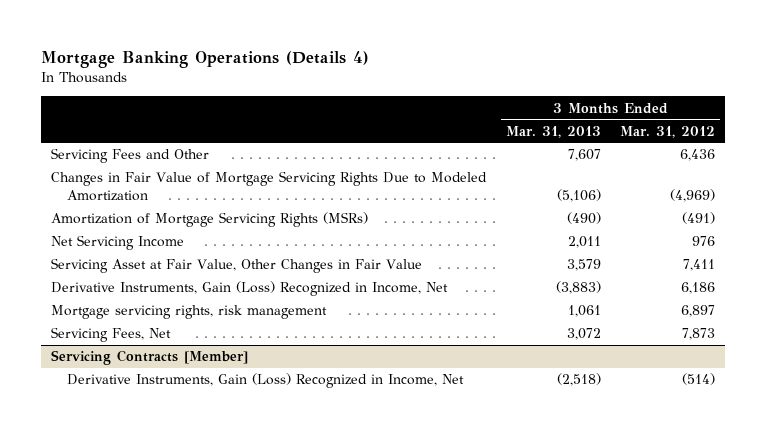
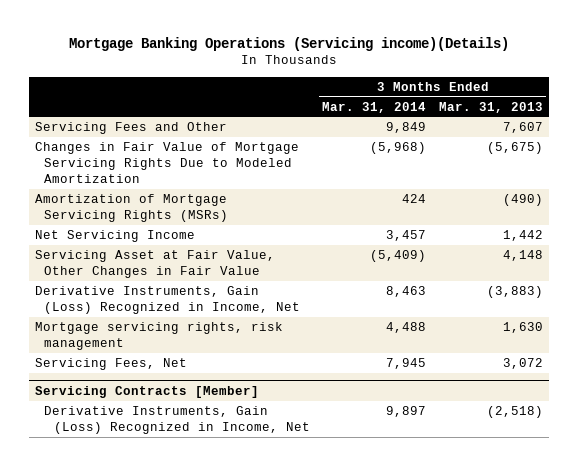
[41,51,370,69] Mortgage Banking Operations (Details 4) -> [68,36,509,51] Mortgage Banking Operations (Servicing income)(Details)
[620,125,716,138] Mar. 31, 2012 -> none
none -> [322,101,427,113] Mar. 31, 2014
[556,189,601,203] (5,106) -> [486,142,543,155] (5,675)
[567,236,601,249] 2,011 -> [502,230,543,242] 1,442
[566,259,601,272] 3,579 -> [502,250,543,262] 4,148
[567,305,601,318] 1,061 -> [502,322,543,334] 1,630

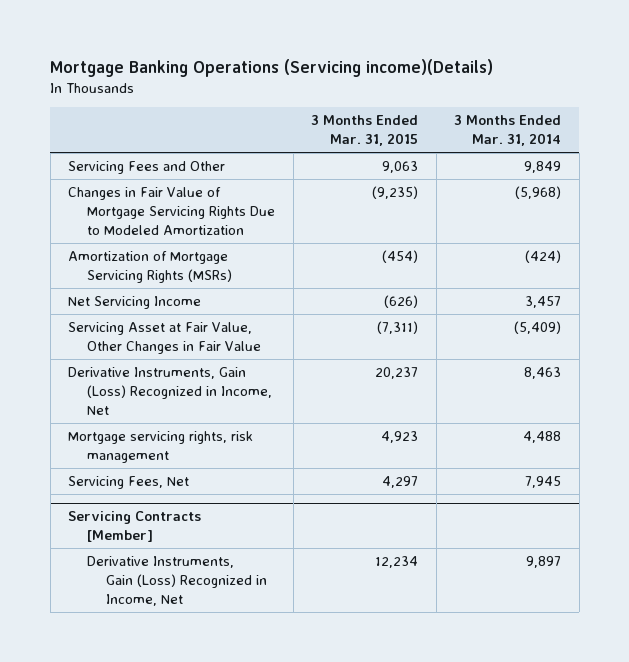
[438,101,543,113] Mar. 31, 2013 -> none
none -> [311,115,419,147] 3 Months Ended Mar. 31, 2015
[402,194,427,204] 424 -> [525,249,562,263] (424)

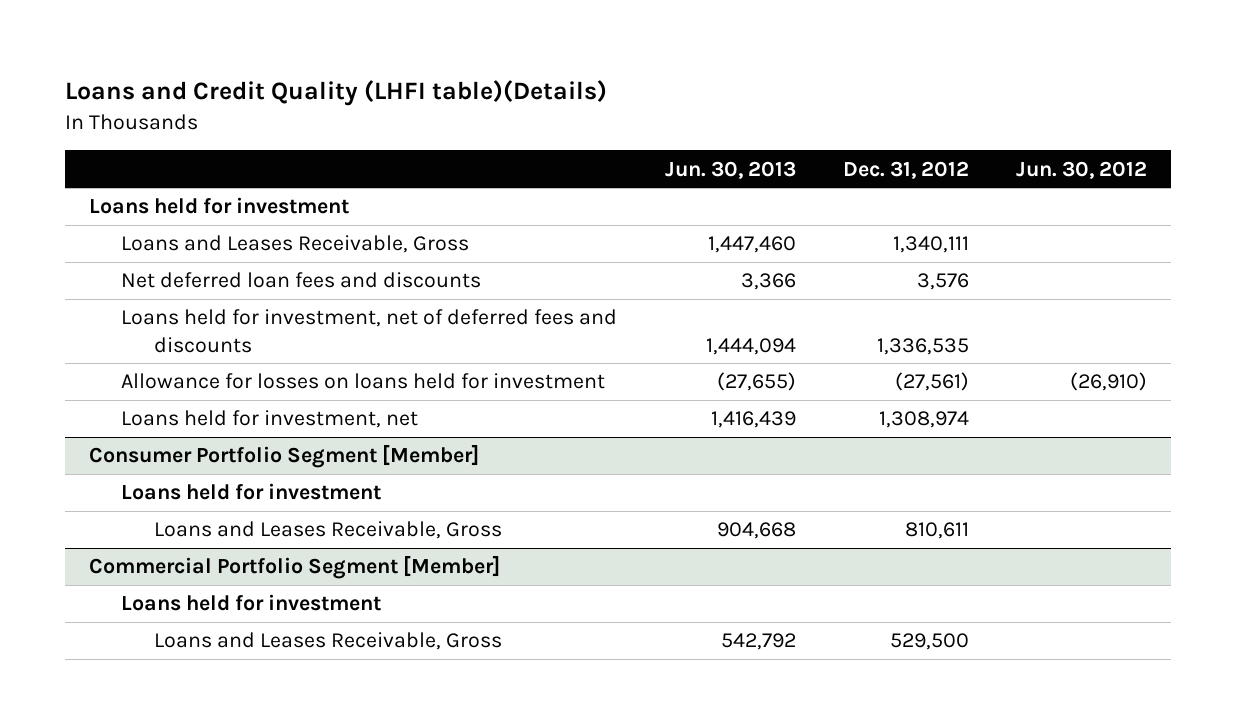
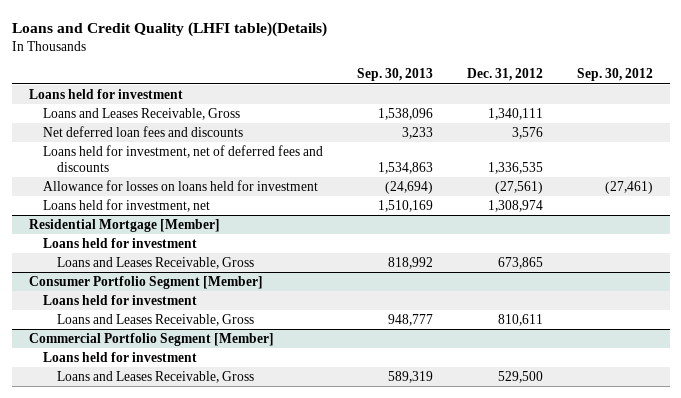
[664,160,796,179] Jun. 30, 2013 -> none
[1016,160,1148,179] Jun. 30, 2012 -> none
none -> [356,68,433,82] Sep. 30, 2013
none -> [576,68,653,82] Sep. 30, 2012
none -> [28,219,220,233] Residential Mortgage [Member]
none -> [42,238,197,249] Loans held for investment
none -> [56,257,254,270] Loans and Leases Receivable, Gross

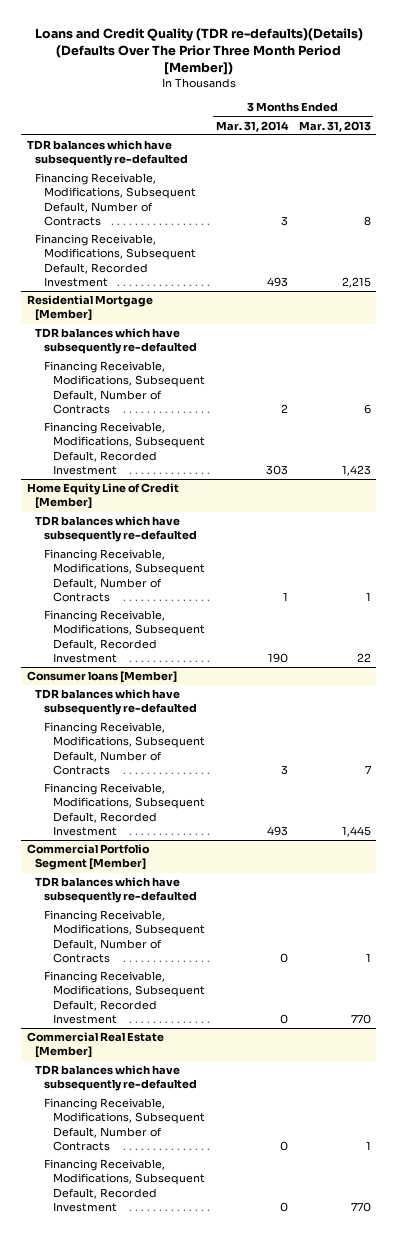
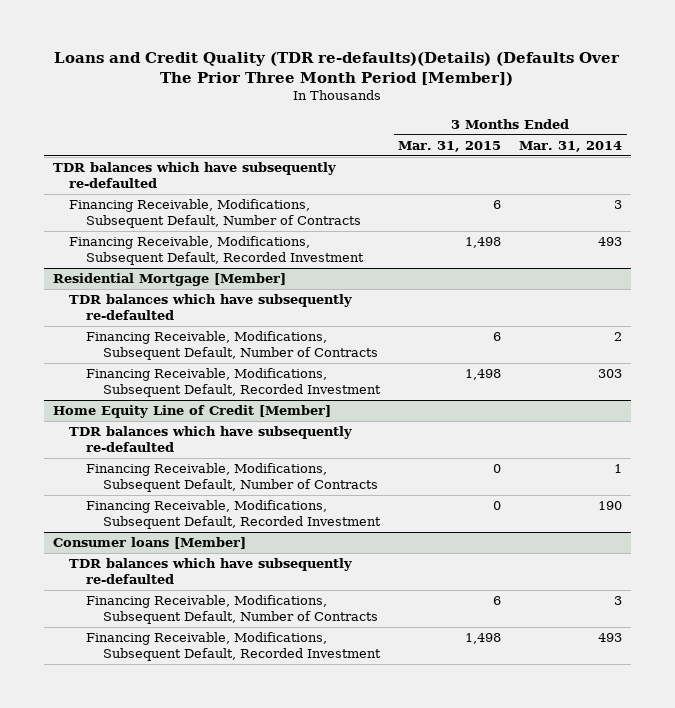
[298,120,371,132] Mar. 31, 2013 -> none
none -> [398,140,502,152] Mar. 31, 2015
[26,844,150,871] Commercial Portfolio Segment [Member] -> none
[35,877,197,904] TDR balances which have subsequently re-defaulted -> none
[43,910,205,963] Financing Receivable, Modifications, Subsequent Default, Number of Contracts -> none
[43,971,205,1024] Financing Receivable, Modifications, Subsequent Default, Recorded Investment -> none
[26,1032,164,1059] Commercial Real Estate [Member] -> none
[35,1065,197,1092] TDR balances which have subsequently re-defaulted -> none
[43,1098,205,1151] Financing Receivable, Modifications, Subsequent Default, Number of Contracts -> none
[43,1159,205,1212] Financing Receivable, Modifications, Subsequent Default, Recorded Investment -> none

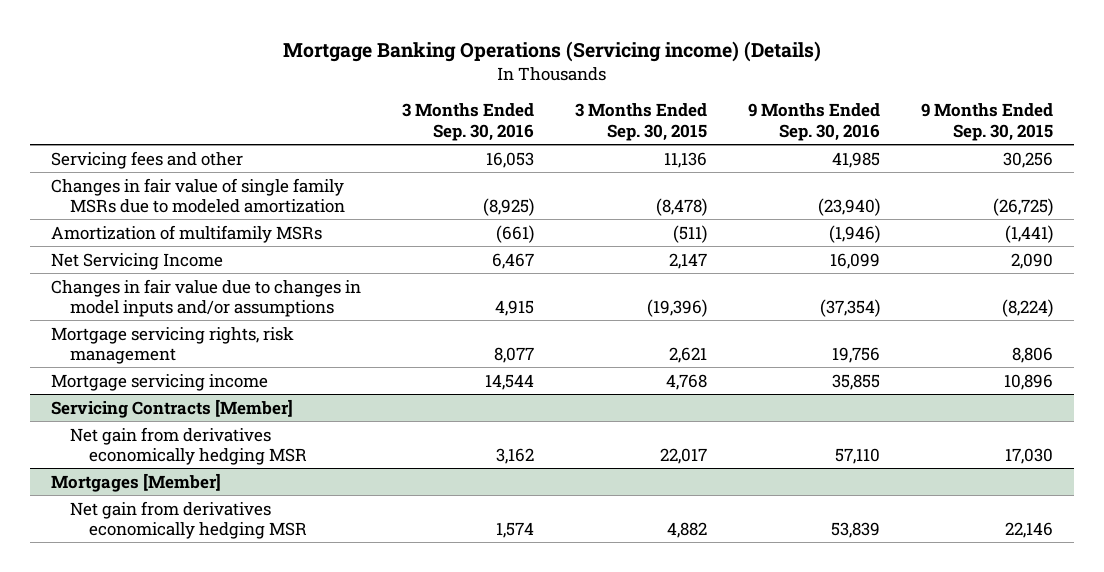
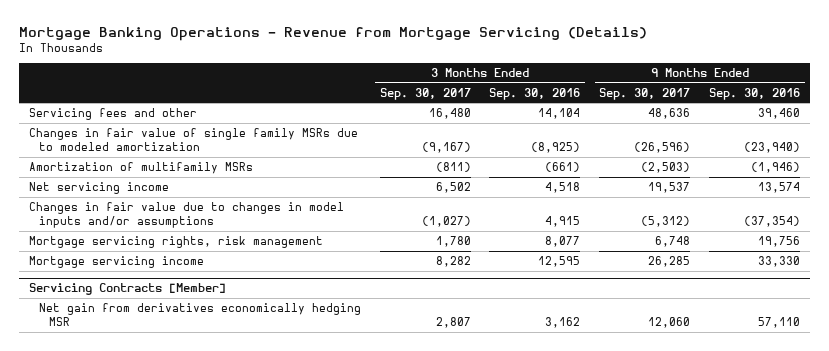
[283,40,822,62] Mortgage Banking Operations (Servicing income) (Details) -> [19,26,648,41] Mortgage Banking Operations - Revenue from Mortgage Servicing (Details)
[575,103,708,141] 3 Months Ended Sep. 30, 2015 -> none
[921,103,1054,141] 9 Months Ended Sep. 30, 2015 -> none
none -> [379,87,471,100] Sep. 30, 2017
none -> [599,87,691,100] Sep. 30, 2017
[485,151,534,168] 16,053 -> [538,108,581,120] 14,104
[832,151,881,168] 41,985 -> [758,108,801,120] 39,460
[50,252,223,270] Net Servicing Income -> [28,182,169,195] Net servicing income
[491,252,534,269] 6,467 -> [545,182,581,194] 4,518
[830,252,881,269] 16,099 -> [758,182,801,194] 13,574
[484,373,534,390] 14,544 -> [538,256,581,268] 12,595
[832,373,881,390] 35,855 -> [758,256,801,268] 33,330
[50,472,221,492] Mortgages [Member] -> none
[69,500,307,540] Net gain from derivatives economically hedging MSR -> none

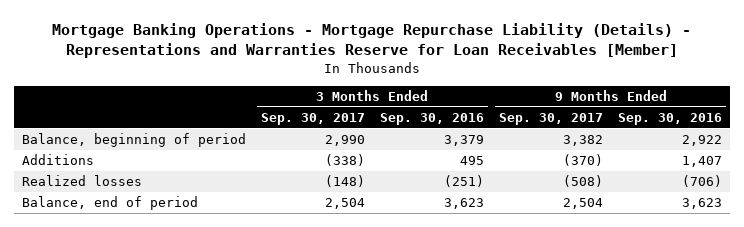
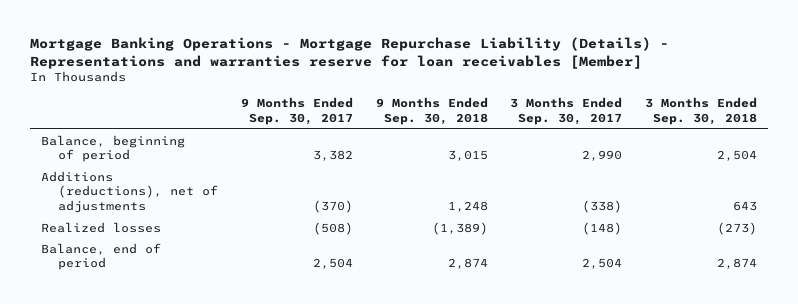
[51,22,691,59] Mortgage Banking Operations - Mortgage Repurchase Liability (Details) - Representations and Warranties Reserve for Loan Receivables [Member] -> [29,36,669,69] Mortgage Banking Operations - Mortgage Repurchase Liability (Details) - Representations and warranties reserve for loan receivables [Member]
[379,113,484,126] Sep. 30, 2016 -> none
[618,113,723,126] Sep. 30, 2016 -> none
none -> [375,97,488,126] 9 Months Ended Sep. 30, 2018
none -> [644,97,757,126] 3 Months Ended Sep. 30, 2018
[21,154,94,166] Additions -> [41,170,219,214] Additions (reductions), net of adjustments

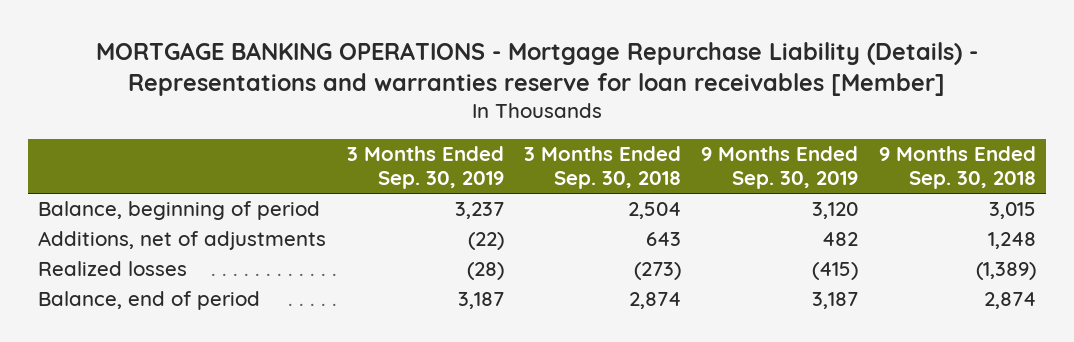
[29,36,669,69] Mortgage Banking Operations - Mortgage Repurchase Liability (Details) - Representations and warranties reserve for loan receivables [Member] -> [96,41,979,97] MORTGAGE BANKING OPERATIONS - Mortgage Repurchase Liability (Details) - Representations and warranties reserve for loan receivables [Member]
[240,97,353,126] 9 Months Ended Sep. 30, 2017 -> none
[510,97,623,126] 3 Months Ended Sep. 30, 2017 -> none
none -> [346,146,504,190] 3 Months Ended Sep. 30, 2019
none -> [701,146,859,190] 9 Months Ended Sep. 30, 2019
[41,170,219,214] Additions (reductions), net of adjustments -> [38,231,327,251] Additions, net of adjustments

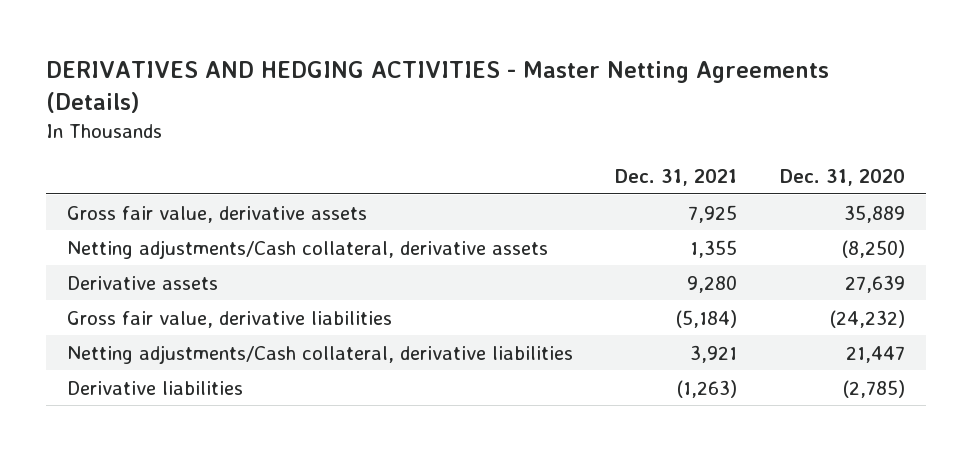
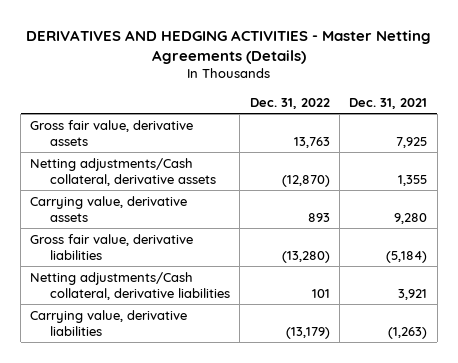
[779,169,905,187] Dec. 31, 2020 -> none
none -> [249,97,330,109] Dec. 31, 2022
[66,275,218,290] Derivative assets -> [30,195,188,222] Carrying value, derivative assets
[66,380,243,395] Derivative liabilities -> [30,309,188,336] Carrying value, derivative liabilities

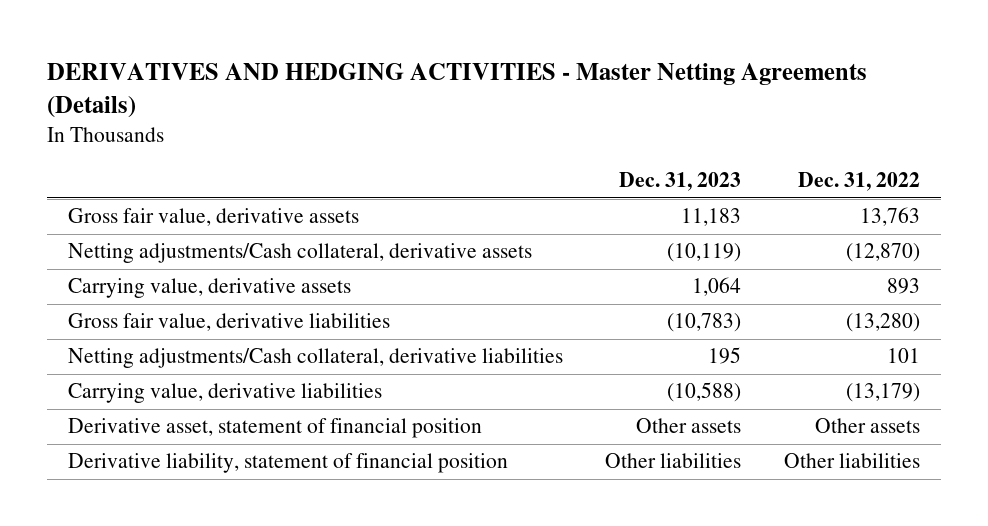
[349,97,428,109] Dec. 31, 2021 -> none
none -> [619,172,742,192] Dec. 31, 2023
none -> [67,418,482,439] Derivative asset, statement of financial position
none -> [67,453,508,474] Derivative liability, statement of financial position

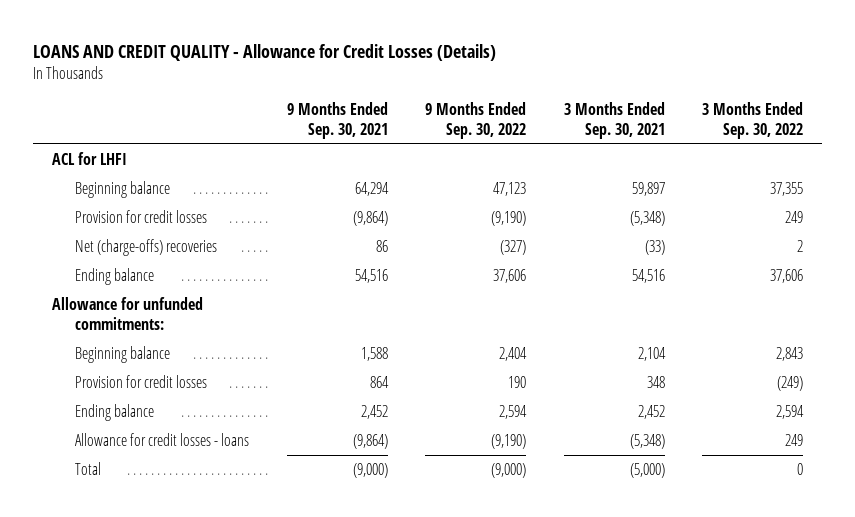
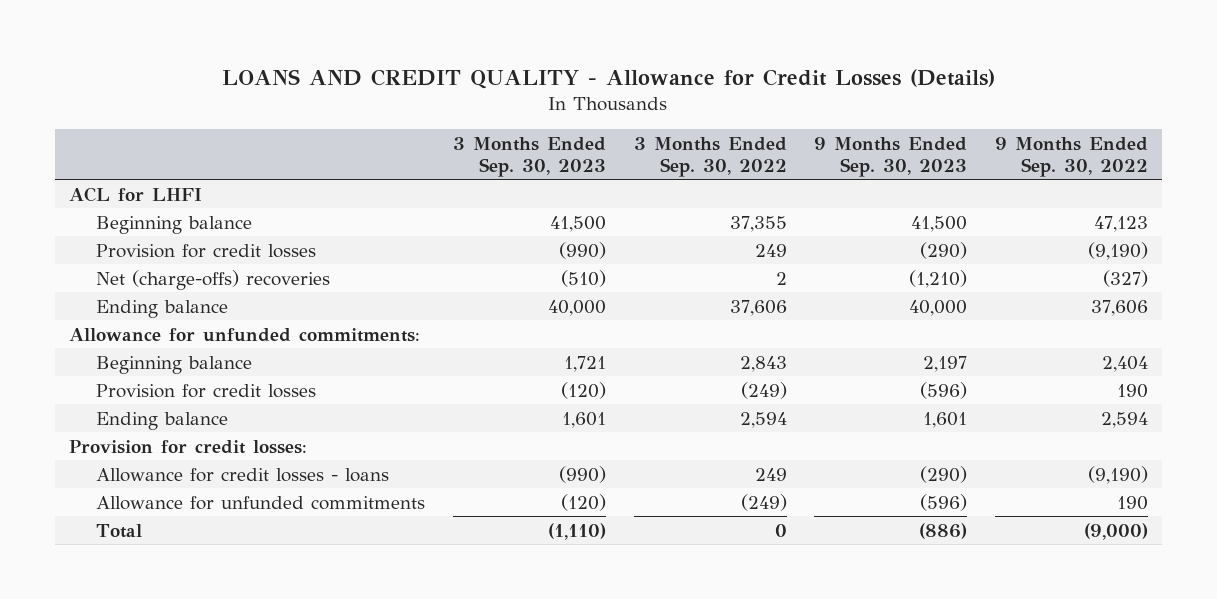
[286,101,388,139] 9 Months Ended Sep. 30, 2021 -> none
[563,101,665,139] 3 Months Ended Sep. 30, 2021 -> none
none -> [452,136,606,177] 3 Months Ended Sep. 30, 2023
none -> [814,136,968,177] 9 Months Ended Sep. 30, 2023
none -> [68,439,307,454] Provision for credit losses:
none -> [96,495,426,510] Allowance for unfunded commitments

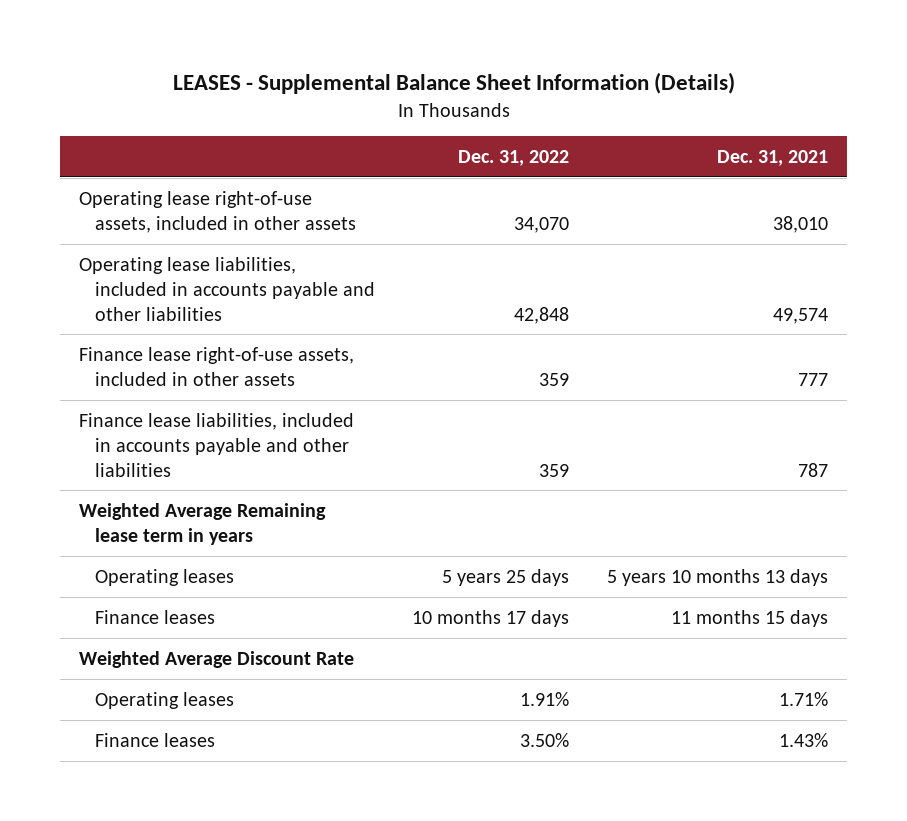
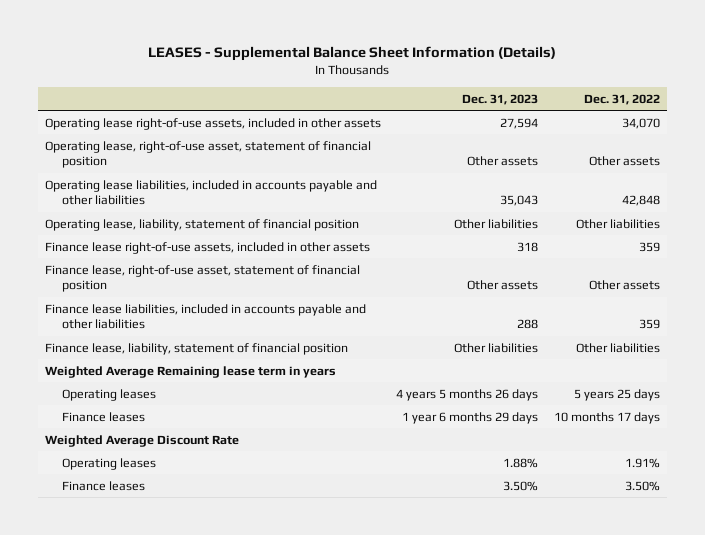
[717,150,829,167] Dec. 31, 2021 -> none
none -> [462,93,539,105] Dec. 31, 2023
none -> [45,140,372,169] Operating lease, right-of-use asset, statement of financial position
none -> [45,218,360,231] Operating lease, liability, statement of financial position
none -> [45,264,361,293] Finance lease, right-of-use asset, statement of financial position
none -> [45,342,349,355] Finance lease, liability, statement of financial position

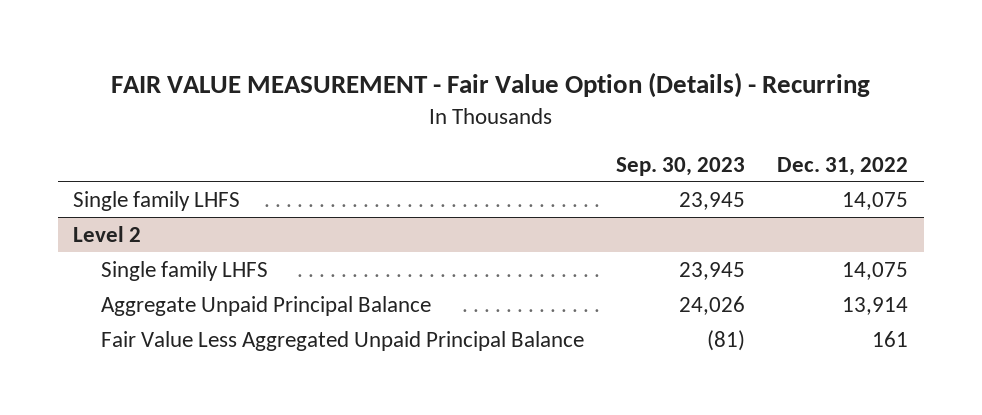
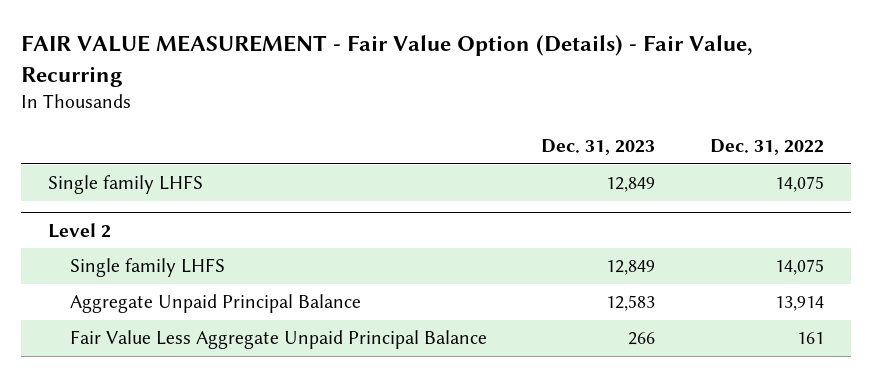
[110,72,870,99] FAIR VALUE MEASUREMENT - Fair Value Option (Details) - Recurring -> [20,35,753,87] FAIR VALUE MEASUREMENT - Fair Value Option (Details) - Fair Value, Recurring
[616,156,746,176] Sep. 30, 2023 -> none
none -> [541,139,656,156] Dec. 31, 2023
[101,330,585,351] Fair Value Less Aggregated Unpaid Principal Balance -> [70,330,488,350] Fair Value Less Aggregate Unpaid Principal Balance

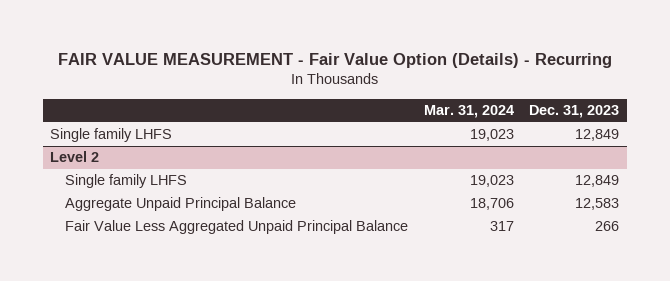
[20,35,753,87] FAIR VALUE MEASUREMENT - Fair Value Option (Details) - Fair Value, Recurring -> [57,52,612,68] FAIR VALUE MEASUREMENT - Fair Value Option (Details) - Recurring
[709,139,824,156] Dec. 31, 2022 -> none
none -> [423,105,514,119] Mar. 31, 2024
[70,330,488,350] Fair Value Less Aggregate Unpaid Principal Balance -> [64,220,408,235] Fair Value Less Aggregated Unpaid Principal Balance

